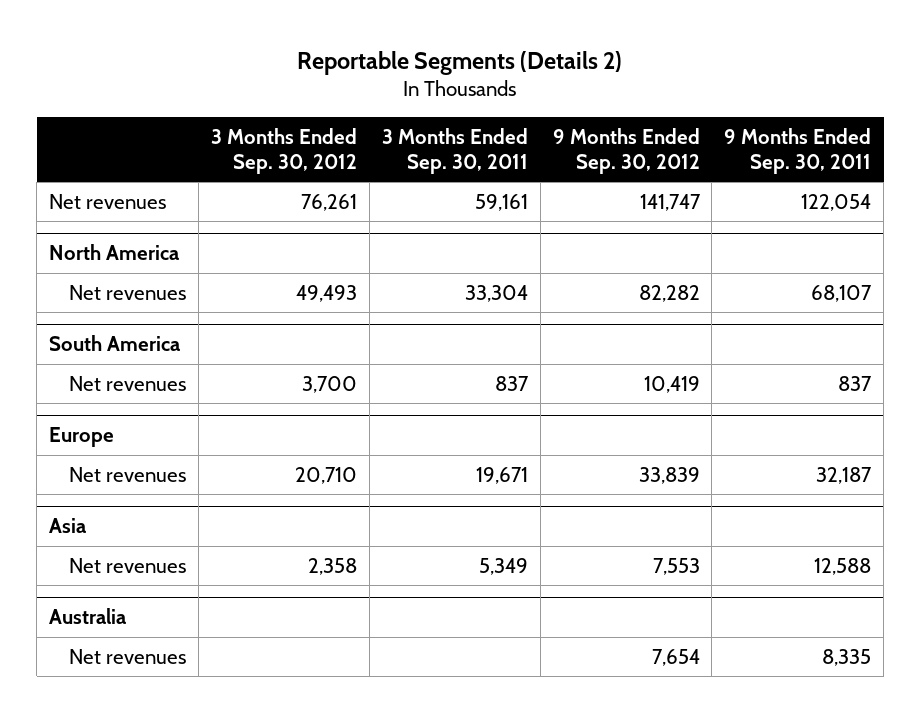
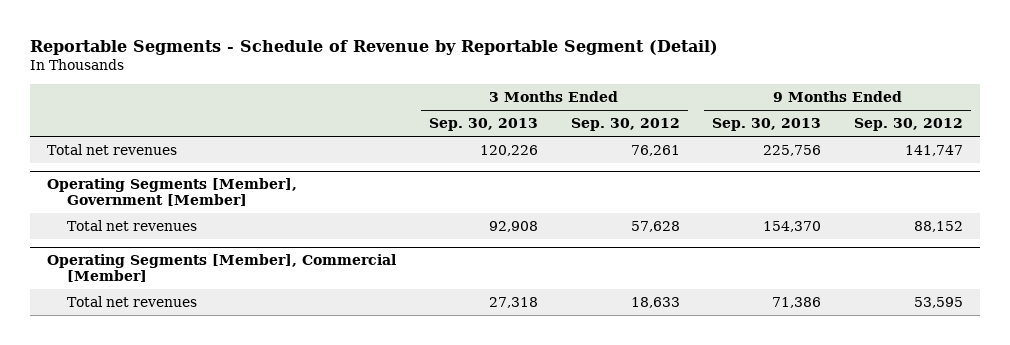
[297,50,623,75] Reportable Segments (Details 2) -> [30,39,719,55] Reportable Segments - Schedule of Revenue by Reportable Segment (Detail)
[381,127,528,175] 3 Months Ended Sep. 30, 2011 -> none
[724,127,872,175] 9 Months Ended Sep. 30, 2011 -> none
none -> [428,118,538,132] Sep. 30, 2013
none -> [712,118,822,132] Sep. 30, 2013
[49,244,180,261] North America -> none
[49,335,181,352] South America -> none
[49,427,115,448] Europe -> none
[69,466,187,482] Net revenues -> none
[49,518,87,534] Asia -> none
[69,557,187,573] Net revenues -> none
[49,608,127,625] Australia -> none
[69,648,187,664] Net revenues -> none
[49,193,167,209] Net revenues -> [46,144,177,156] Total net revenues
none -> [46,178,297,207] Operating Segments [Member], Government [Member]
[69,284,187,300] Net revenues -> [66,220,197,232] Total net revenues
[296,284,358,302] 49,493 -> [630,221,680,233] 57,628
[638,284,700,302] 82,282 -> [914,221,964,233] 88,152
none -> [46,254,396,283] Operating Segments [Member], Commercial [Member]
[69,375,187,391] Net revenues -> [66,296,197,308] Total net revenues
[302,375,358,393] 3,700 -> [630,297,680,309] 18,633
[643,375,700,393] 10,419 -> [914,297,964,309] 53,595

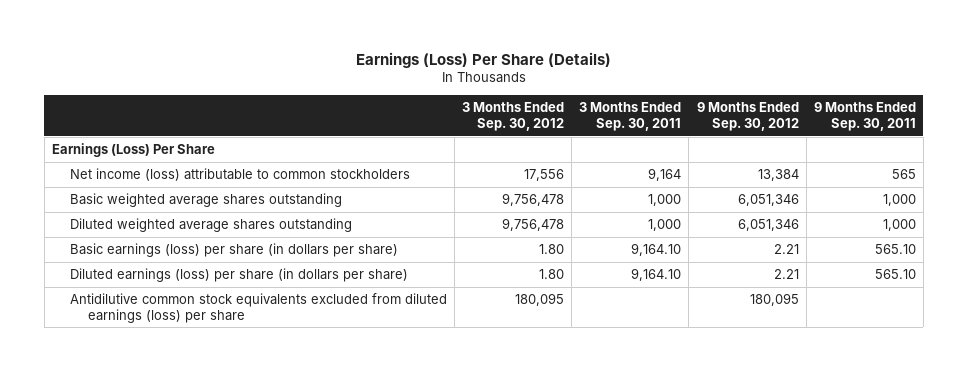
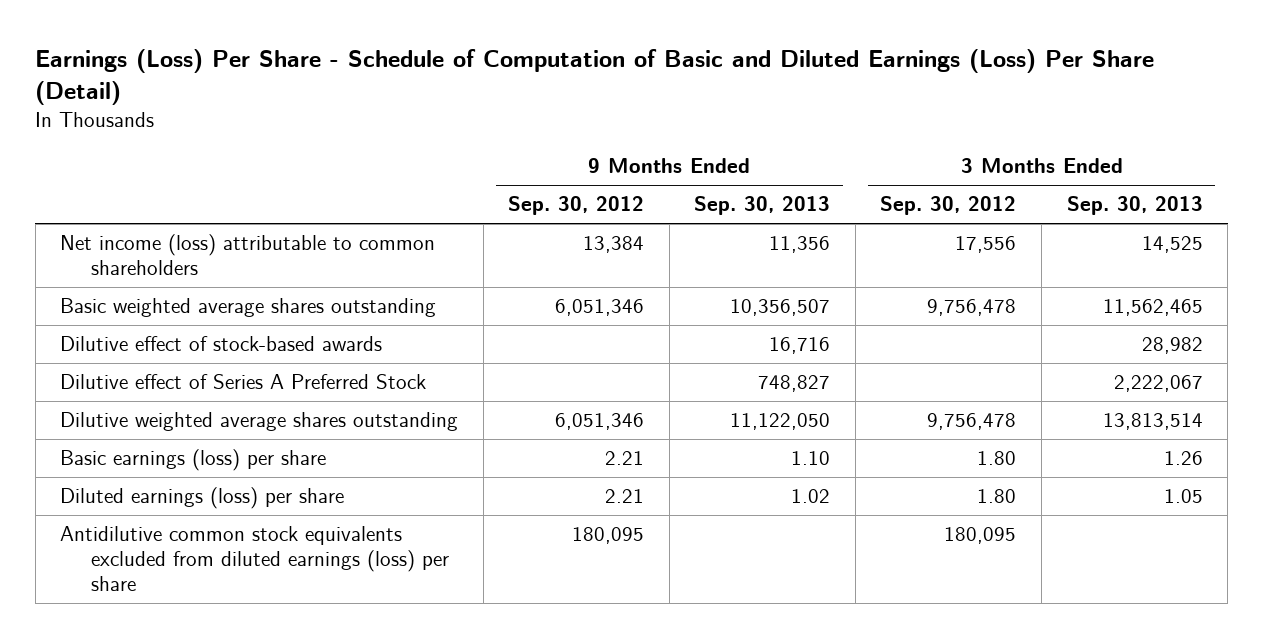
[355,51,611,68] Earnings (Loss) Per Share (Details) -> [35,49,1155,105] Earnings (Loss) Per Share - Schedule of Computation of Basic and Diluted Earnings (Loss) Per Share (Detail)
[579,102,682,132] 3 Months Ended Sep. 30, 2011 -> none
[813,102,916,132] 9 Months Ended Sep. 30, 2011 -> none
none -> [694,196,831,216] Sep. 30, 2013
none -> [1066,196,1203,216] Sep. 30, 2013
[52,143,216,158] Earnings (Loss) Per Share -> none
[69,168,410,182] Net income (loss) attributable to common stockholders -> [60,234,436,275] Net income (loss) attributable to common shareholders
none -> [60,336,383,352] Dilutive effect of stock-based awards
none -> [60,374,427,390] Dilutive effect of Series A Preferred Stock
[69,218,352,233] Diluted weighted average shares outstanding -> [60,412,459,432] Dilutive weighted average shares outstanding
[69,243,398,258] Basic earnings (loss) per share (in dollars per share) -> [60,449,327,472] Basic earnings (loss) per share
[69,268,408,283] Diluted earnings (loss) per share (in dollars per share) -> [60,487,345,510] Diluted earnings (loss) per share

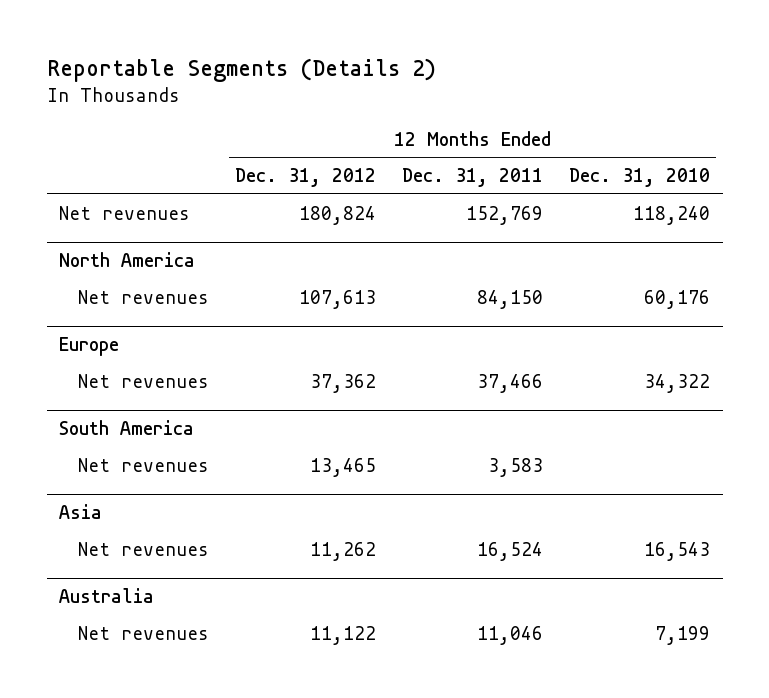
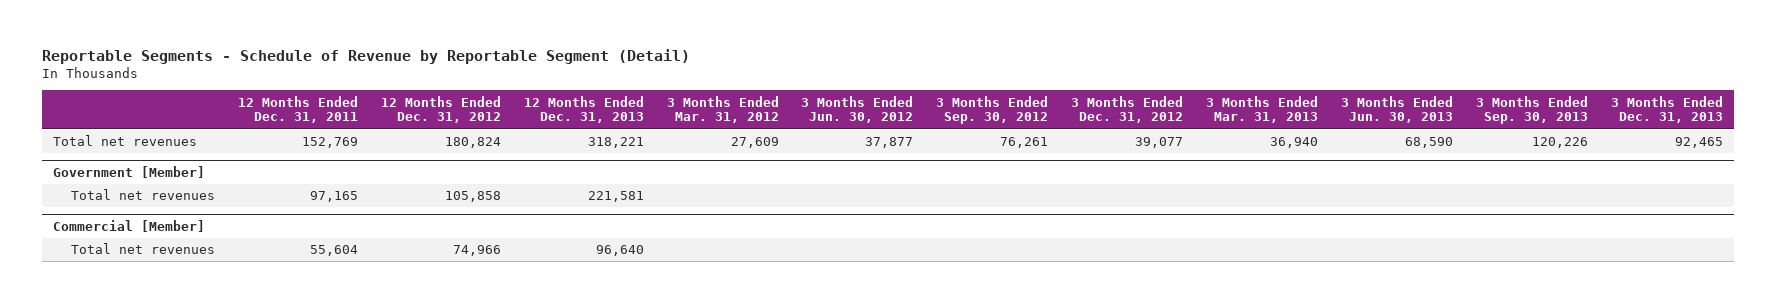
[46,58,436,83] Reportable Segments (Details 2) -> [41,49,690,65] Reportable Segments - Schedule of Revenue by Reportable Segment (Detail)
[568,167,710,187] Dec. 31, 2010 -> none
none -> [523,95,644,124] 12 Months Ended Dec. 31, 2013
none -> [666,95,779,124] 3 Months Ended Mar. 31, 2012
none -> [801,95,914,124] 3 Months Ended Jun. 30, 2012
none -> [936,95,1049,125] 3 Months Ended Sep. 30, 2012
none -> [1071,95,1184,124] 3 Months Ended Dec. 31, 2012
none -> [1205,95,1318,124] 3 Months Ended Mar. 31, 2013
none -> [1340,95,1453,124] 3 Months Ended Jun. 30, 2013
none -> [1475,95,1588,125] 3 Months Ended Sep. 30, 2013
none -> [1610,95,1723,124] 3 Months Ended Dec. 31, 2013
[59,251,196,267] North America -> none
[59,336,120,356] Europe -> none
[59,419,195,435] South America -> none
[78,457,210,472] Net revenues -> none
[59,503,103,519] Asia -> none
[78,541,210,556] Net revenues -> none
[59,587,155,603] Australia -> none
[78,625,210,640] Net revenues -> none
[59,205,191,220] Net revenues -> [53,135,198,147] Total net revenues
none -> [53,165,206,178] Government [Member]
[78,289,210,304] Net revenues -> [71,189,216,201] Total net revenues
[299,289,377,309] 107,613 -> [444,191,501,203] 105,858
[477,289,544,309] 84,150 -> [309,191,358,203] 97,165
none -> [53,219,206,232] Commercial [Member]
[78,373,210,388] Net revenues -> [71,243,216,255] Total net revenues
[310,373,377,393] 37,362 -> [452,245,501,257] 74,966
[477,373,544,393] 37,466 -> [309,245,358,257] 55,604

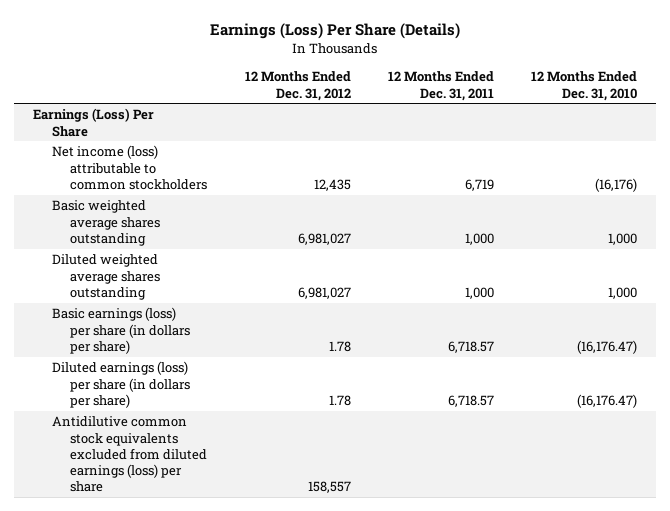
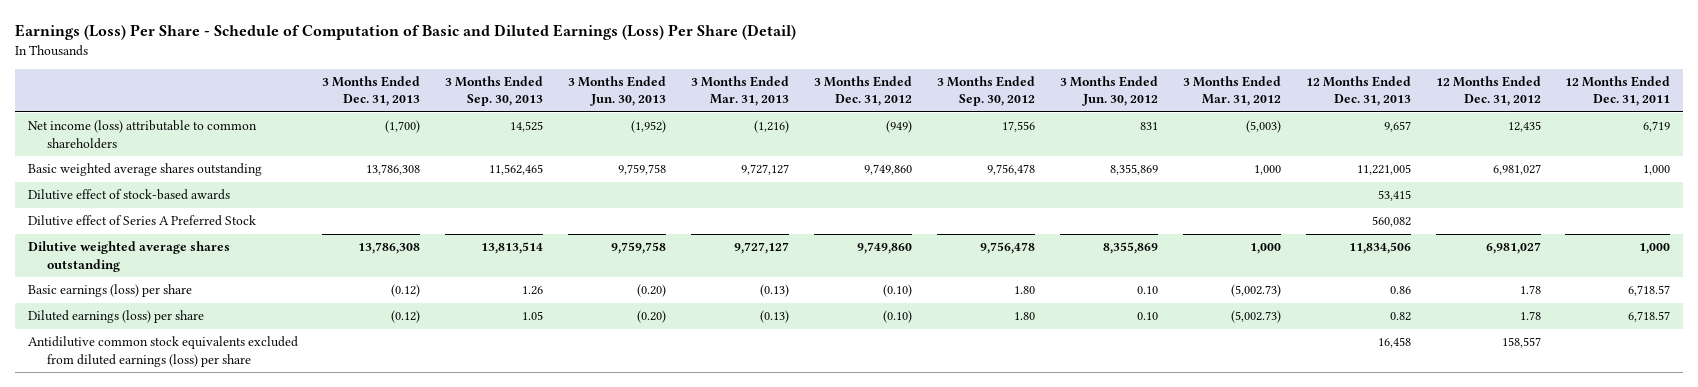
[210,22,461,39] Earnings (Loss) Per Share (Details) -> [15,24,797,41] Earnings (Loss) Per Share - Schedule of Computation of Basic and Diluted Earnings (Loss) Per Share (Detail)
[530,71,637,101] 12 Months Ended Dec. 31, 2010 -> none
none -> [322,75,421,107] 3 Months Ended Dec. 31, 2013
none -> [445,75,544,107] 3 Months Ended Sep. 30, 2013
none -> [568,75,667,107] 3 Months Ended Jun. 30, 2013
none -> [691,75,790,107] 3 Months Ended Mar. 31, 2013
none -> [814,75,913,107] 3 Months Ended Dec. 31, 2012
none -> [936,75,1035,107] 3 Months Ended Sep. 30, 2012
none -> [1059,75,1158,107] 3 Months Ended Jun. 30, 2012
none -> [1182,75,1281,107] 3 Months Ended Mar. 31, 2012
none -> [1305,75,1411,107] 12 Months Ended Dec. 31, 2013
[33,108,155,137] Earnings (Loss) Per Share -> none
[51,145,208,190] Net income (loss) attributable to common stockholders -> [27,120,257,149] Net income (loss) attributable to common shareholders
none -> [27,189,230,201] Dilutive effect of stock-based awards
none -> [27,215,256,227] Dilutive effect of Series A Preferred Stock
[51,254,161,300] Diluted weighted average shares outstanding -> [27,241,230,272] Dilutive weighted average shares outstanding
[51,307,191,354] Basic earnings (loss) per share (in dollars per share) -> [27,284,192,298] Basic earnings (loss) per share
[51,361,191,408] Diluted earnings (loss) per share (in dollars per share) -> [27,310,204,324] Diluted earnings (loss) per share

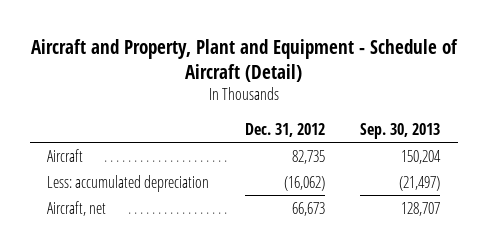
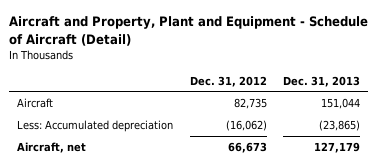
[360,122,441,139] Sep. 30, 2013 -> none
none -> [283,75,361,87] Dec. 31, 2013
[47,174,210,192] Less: accumulated depreciation -> [17,119,174,132] Less: Accumulated depreciation

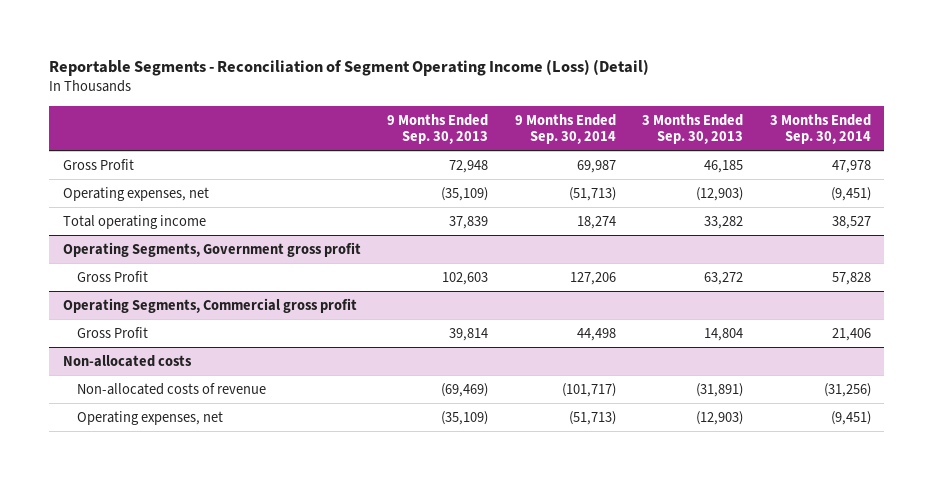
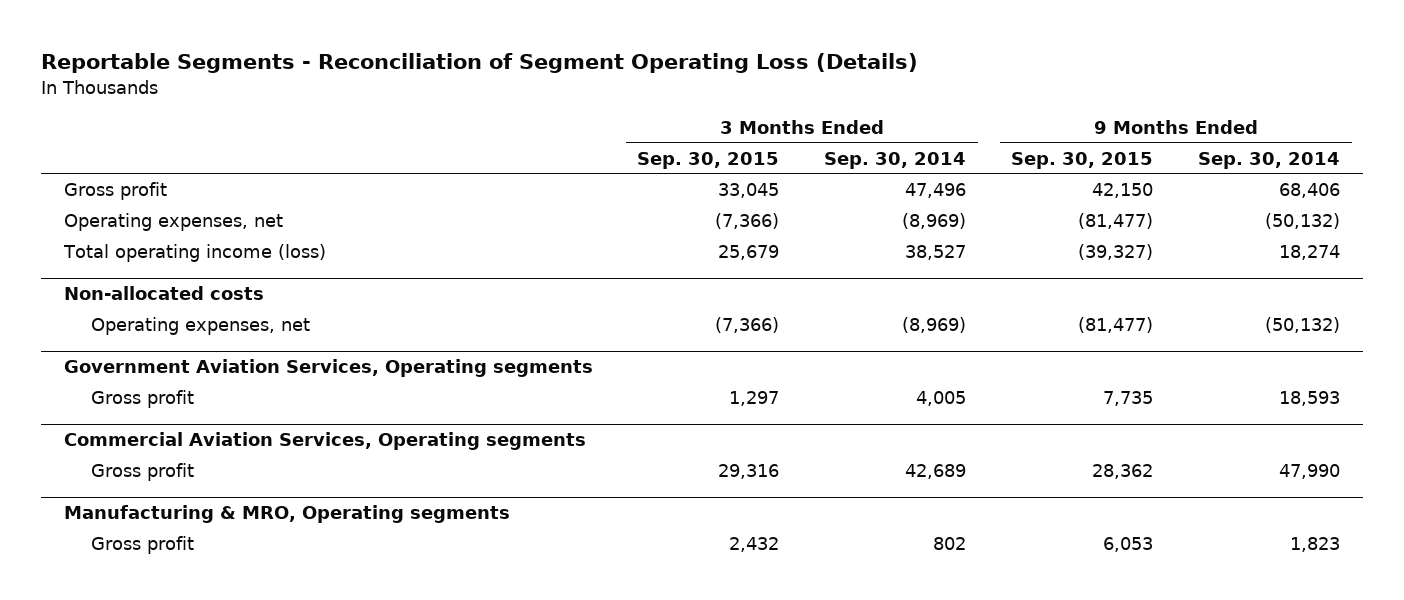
[49,58,650,76] Reportable Segments - Reconciliation of Segment Operating Income (Loss) (Detail) -> [41,53,919,74] Reportable Segments - Reconciliation of Segment Operating Loss (Details)
[387,113,489,145] 9 Months Ended Sep. 30, 2013 -> none
[642,113,744,145] 3 Months Ended Sep. 30, 2013 -> none
none -> [637,151,780,169] Sep. 30, 2015
none -> [1011,151,1154,169] Sep. 30, 2015
[62,241,361,257] Operating Segments, Government gross profit -> none
[76,270,148,282] Gross Profit -> none
[62,297,357,313] Operating Segments, Commercial gross profit -> none
[76,326,148,338] Gross Profit -> none
[62,158,134,170] Gross Profit -> [63,181,167,200] Gross profit
[576,159,616,173] 69,987 -> [1279,182,1341,198] 68,406
[831,159,871,173] 47,978 -> [905,182,967,198] 47,496
[568,186,616,201] (51,713) -> [1265,212,1341,229] (50,132)
[830,186,871,201] (9,451) -> [902,212,967,229] (8,969)
[62,214,206,229] Total operating income -> [62,243,326,262] Total operating income (loss)
[76,382,266,395] Non-allocated costs of revenue -> none
[568,410,616,425] (51,713) -> [1265,316,1341,333] (50,132)
[830,410,871,425] (9,451) -> [902,316,967,333] (8,969)
none -> [63,359,593,378] Government Aviation Services, Operating segments
none -> [91,389,195,408] Gross profit
none -> [63,432,586,451] Commercial Aviation Services, Operating segments
none -> [91,462,195,481] Gross profit
none -> [63,505,510,524] Manufacturing & MRO, Operating segments
none -> [91,535,195,554] Gross profit

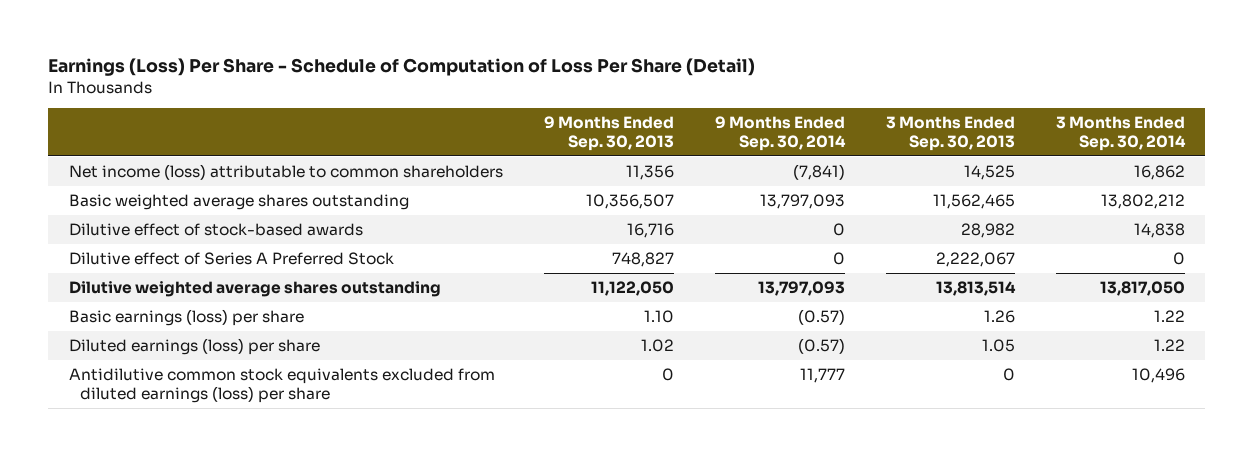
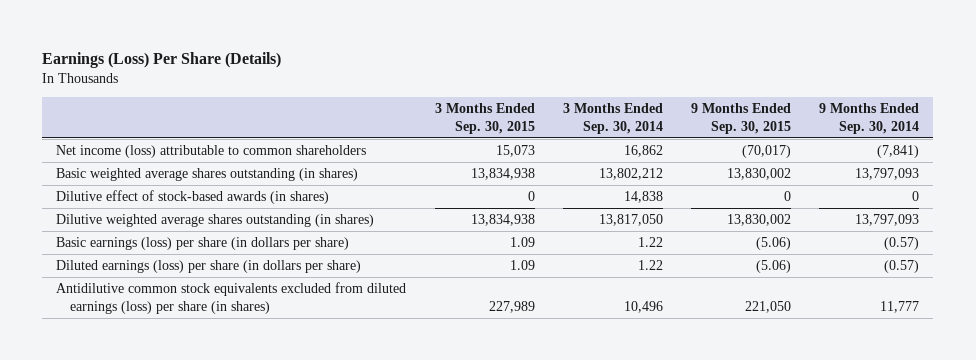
[48,57,756,76] Earnings (Loss) Per Share - Schedule of Computation of Loss Per Share (Detail) -> [42,52,282,69] Earnings (Loss) Per Share (Details)
[543,116,674,152] 9 Months Ended Sep. 30, 2013 -> none
[885,116,1015,152] 3 Months Ended Sep. 30, 2013 -> none
none -> [434,103,535,134] 3 Months Ended Sep. 30, 2015
none -> [691,103,792,134] 9 Months Ended Sep. 30, 2015
[68,252,394,266] Dilutive effect of Series A Preferred Stock -> none
[68,194,409,211] Basic weighted average shares outstanding -> [56,168,359,182] Basic weighted average shares outstanding (in shares)
[68,223,363,237] Dilutive effect of stock-based awards -> [56,190,330,205] Dilutive effect of stock-based awards (in shares)
[68,281,441,298] Dilutive weighted average shares outstanding -> [56,214,375,228] Dilutive weighted average shares outstanding (in shares)
[68,309,304,327] Basic earnings (loss) per share -> [56,237,350,251] Basic earnings (loss) per share (in dollars per share)
[68,338,320,356] Diluted earnings (loss) per share -> [56,260,362,274] Diluted earnings (loss) per share (in dollars per share)
[68,368,495,403] Antidilutive common stock equivalents excluded from diluted earnings (loss) per share -> [56,282,407,314] Antidilutive common stock equivalents excluded from diluted earnings (loss) per share (in shares)

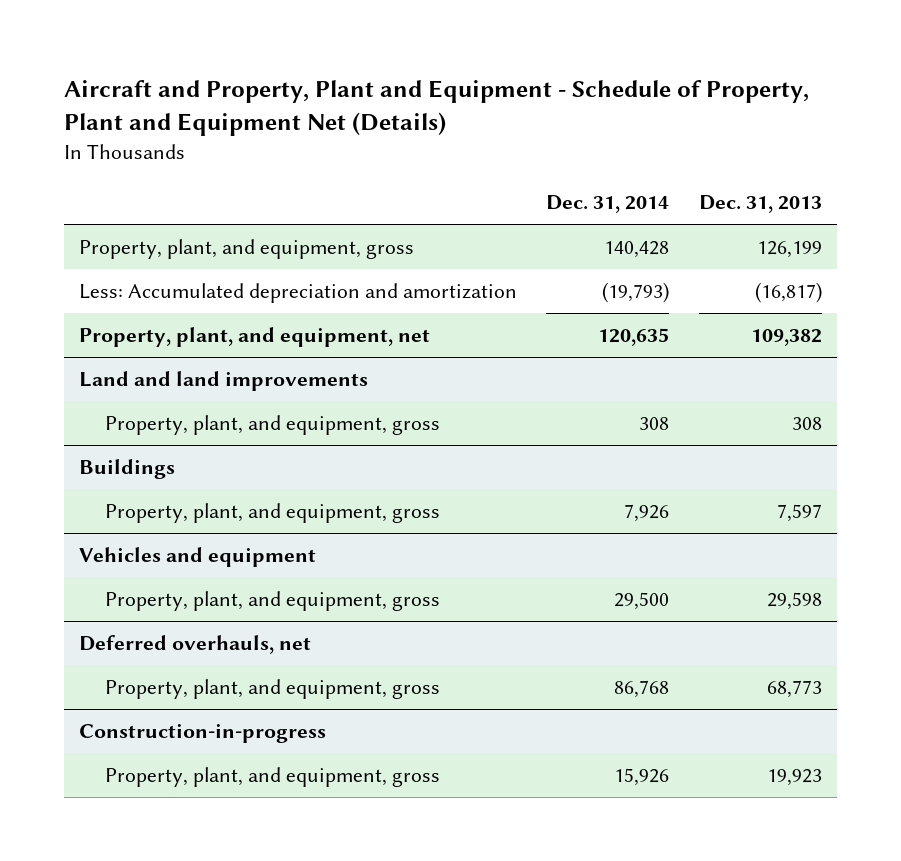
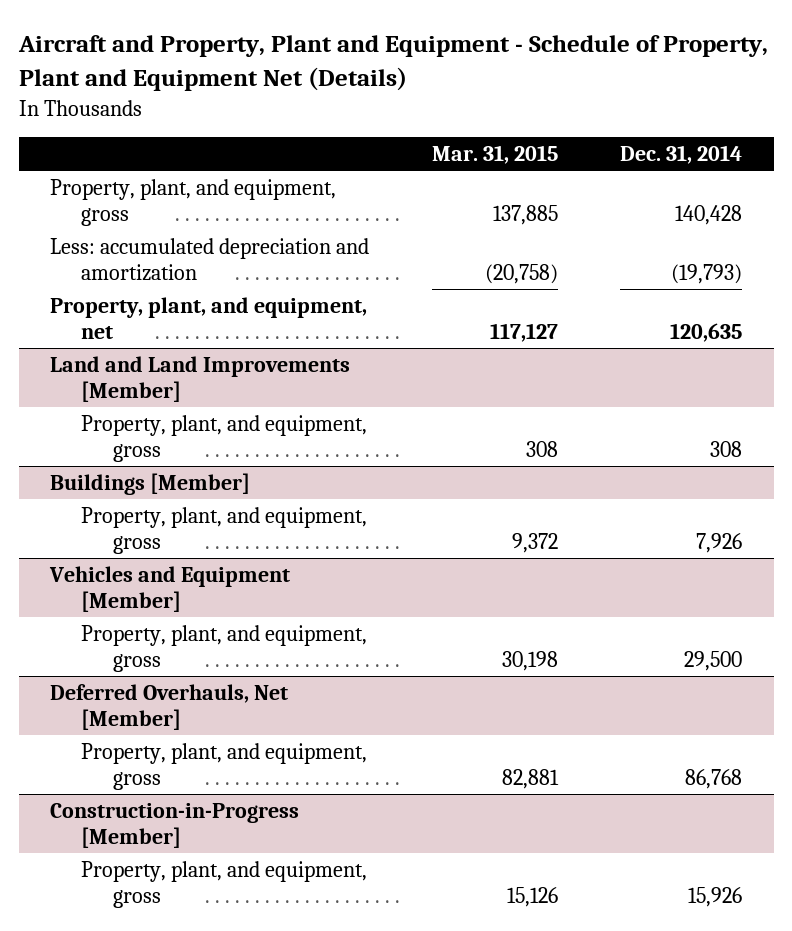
[698,195,822,214] Dec. 31, 2013 -> none
none -> [431,145,558,165] Mar. 31, 2015
[78,282,517,303] Less: Accumulated depreciation and amortization -> [49,237,369,281] Less: accumulated depreciation and amortization
[78,370,368,391] Land and land improvements -> [49,355,350,402] Land and Land Improvements [Member]
[78,458,175,479] Buildings -> [49,472,250,495] Buildings [Member]
[78,546,316,567] Vehicles and equipment -> [48,565,290,612] Vehicles and Equipment [Member]
[78,634,311,654] Deferred overhauls, net -> [49,683,288,730] Deferred Overhauls, Net [Member]
[78,723,326,743] Construction-in-progress -> [49,802,299,848] Construction-in-Progress [Member]

